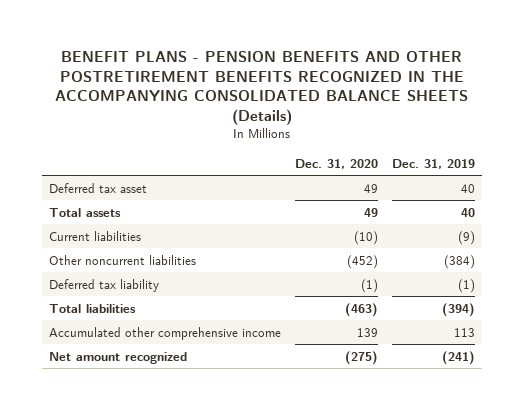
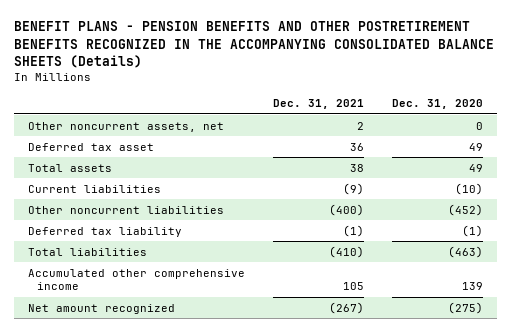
[391,158,475,169] Dec. 31, 2019 -> none
none -> [273,99,365,110] Dec. 31, 2021
none -> [28,121,225,132] Other noncurrent assets, net

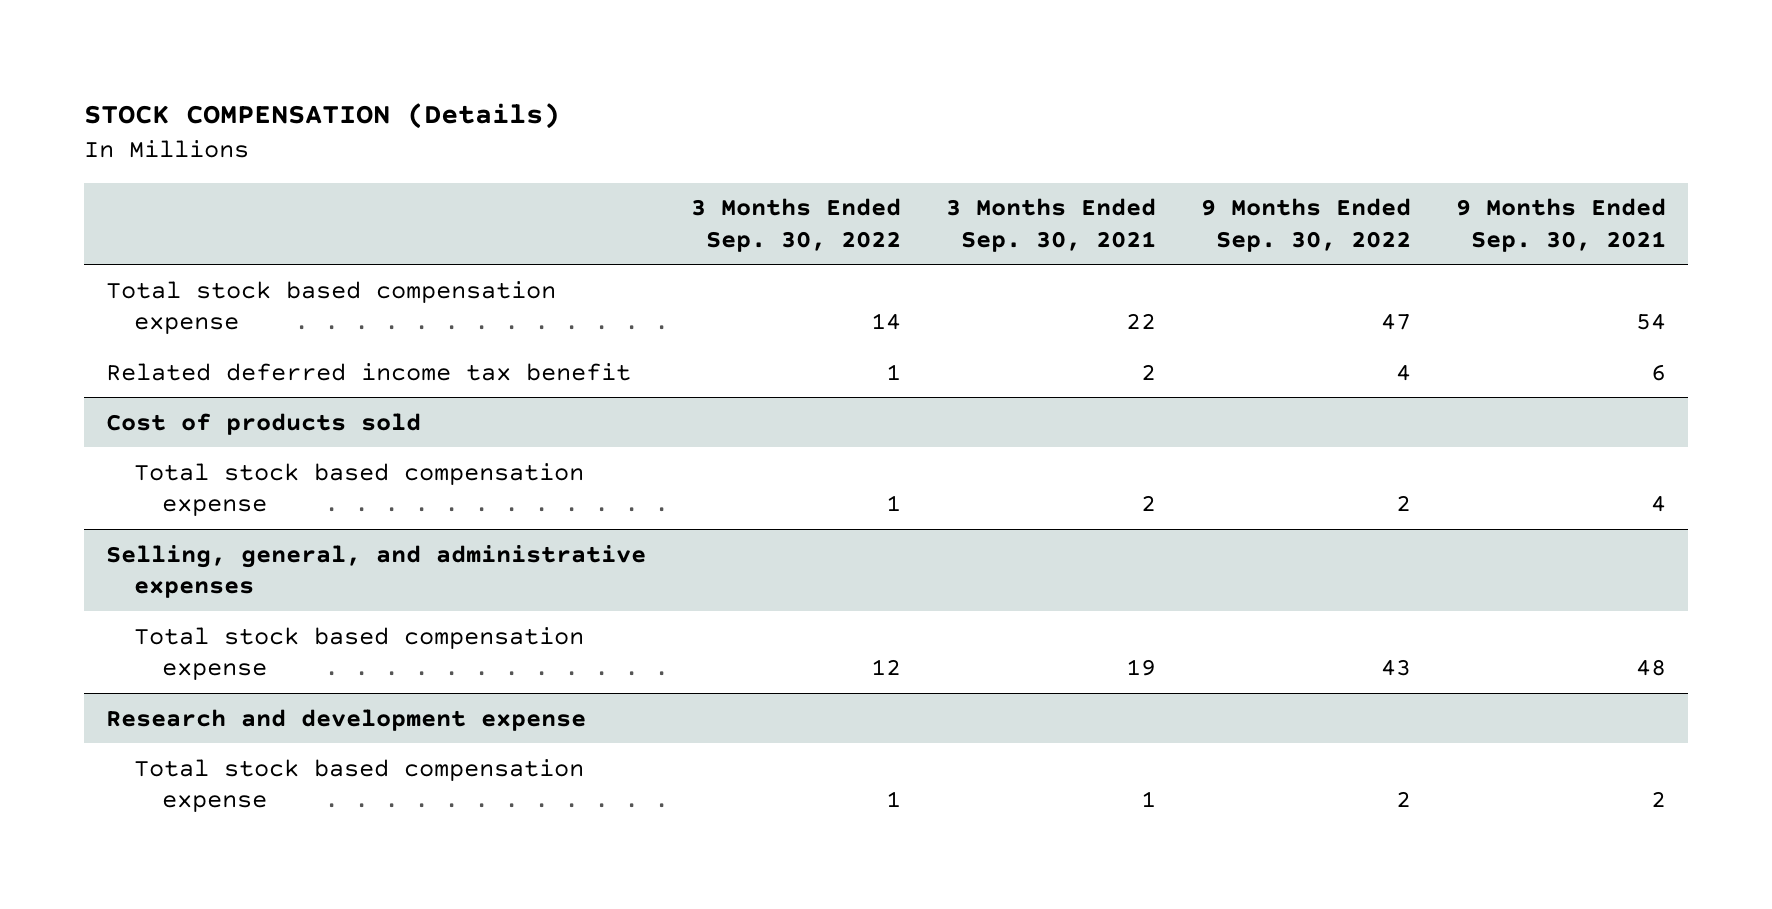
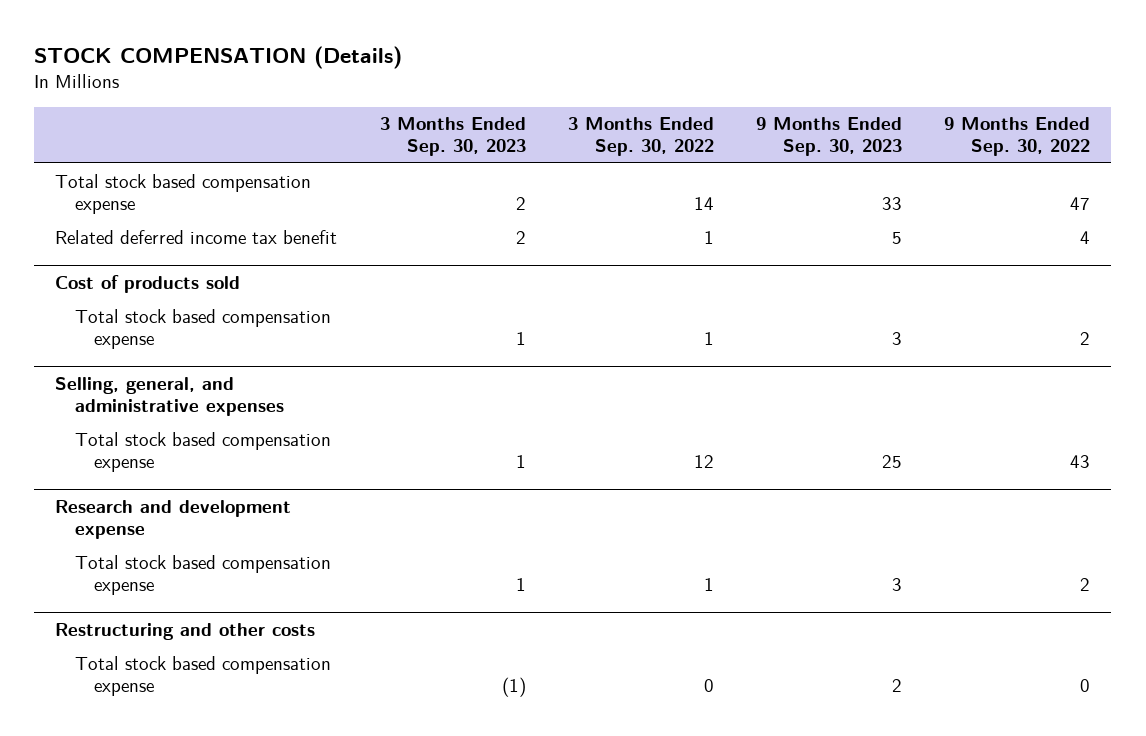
[945,198,1156,252] 3 Months Ended Sep. 30, 2021 -> none
[1455,198,1666,252] 9 Months Ended Sep. 30, 2021 -> none
none -> [379,117,526,157] 3 Months Ended Sep. 30, 2023
none -> [756,117,903,157] 9 Months Ended Sep. 30, 2023
none -> [55,622,316,640] Restructuring and other costs
none -> [74,655,331,696] Total stock based compensation expense

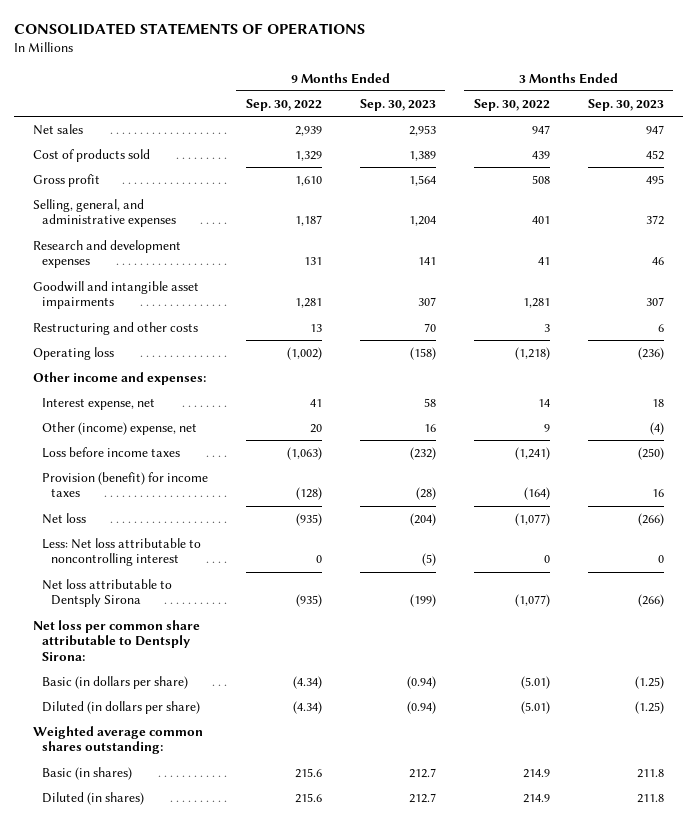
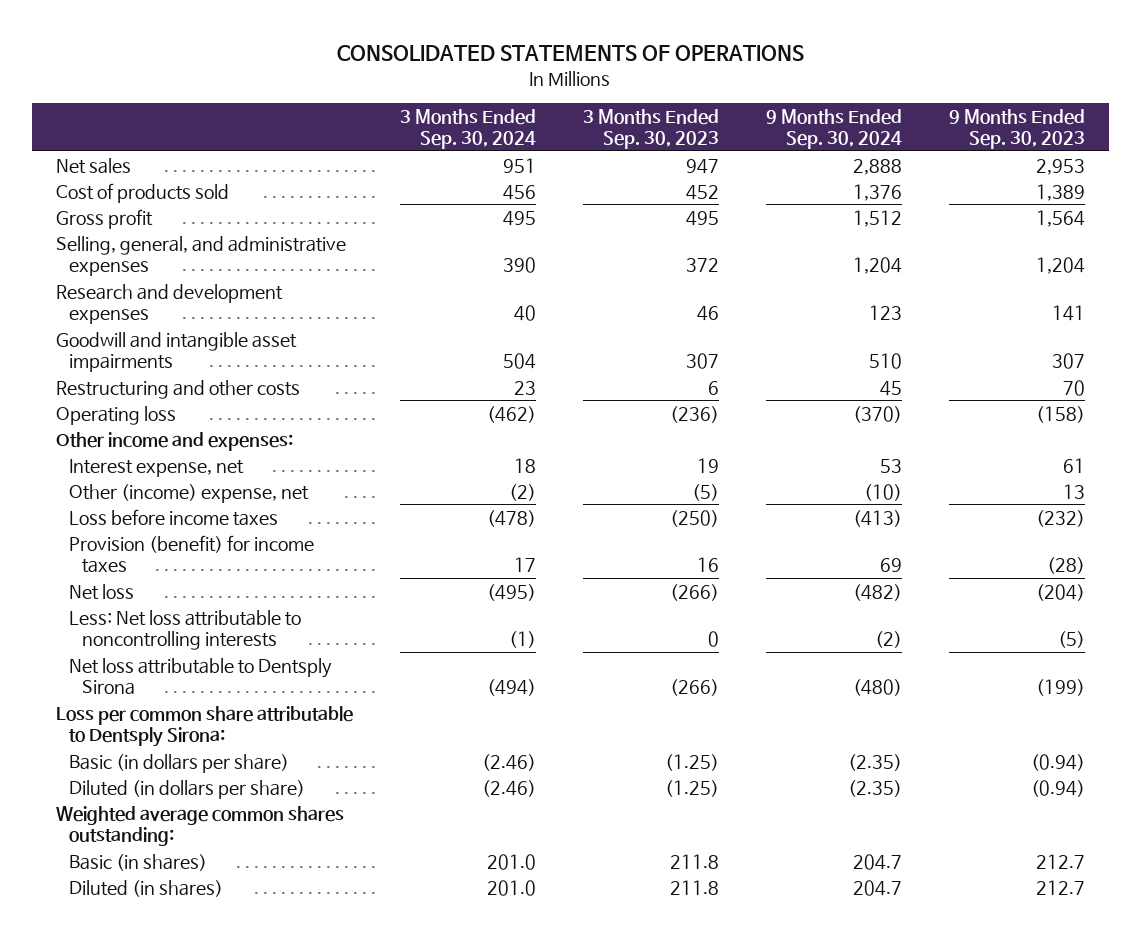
[245,98,322,111] Sep. 30, 2022 -> none
[473,98,550,111] Sep. 30, 2022 -> none
none -> [399,108,536,149] 3 Months Ended Sep. 30, 2024
none -> [765,108,902,149] 9 Months Ended Sep. 30, 2024
[423,397,436,407] 58 -> [1063,457,1086,473] 61
[651,398,664,407] 18 -> [696,457,719,473] 19
[423,423,436,432] 16 -> [1063,483,1086,499] 13
[649,421,664,435] (4) -> [691,483,719,501] (5)
[41,537,201,567] Less: Net loss attributable to noncontrolling interest -> [69,609,302,651] Less: Net loss attributable to noncontrolling interests
[32,619,200,661] Net loss per common share attributable to Dentsply Sirona: -> [55,705,353,748] Loss per common share attributable to Dentsply Sirona:

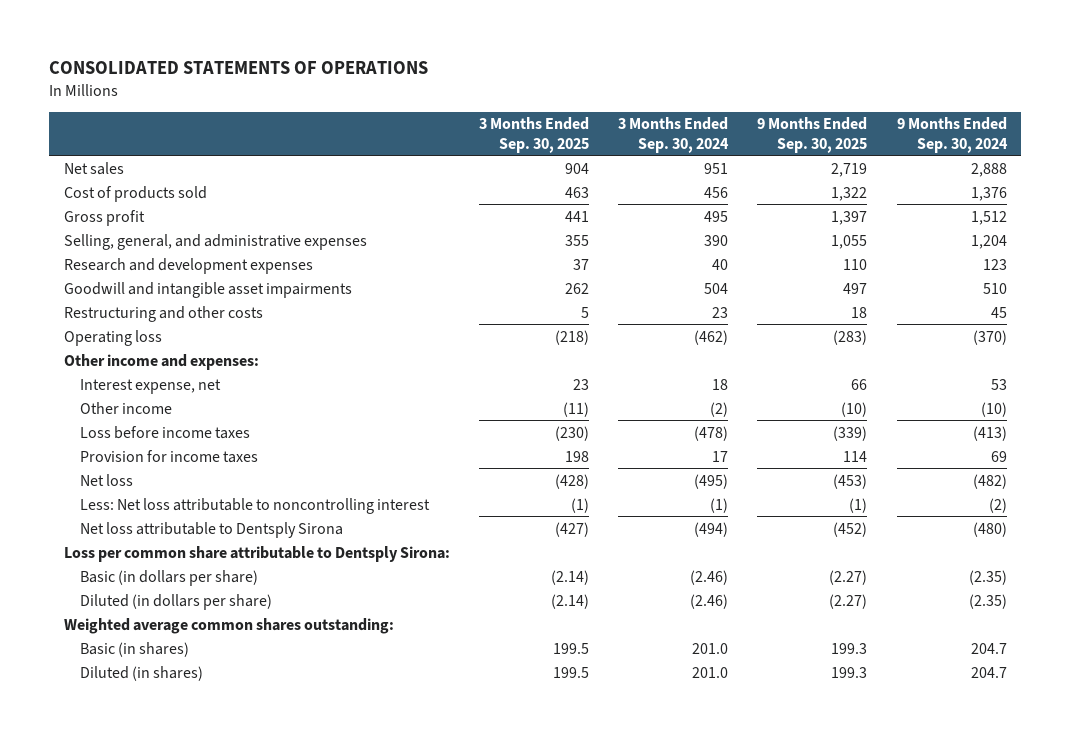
[582,108,719,149] 3 Months Ended Sep. 30, 2023 -> none
[949,108,1086,149] 9 Months Ended Sep. 30, 2023 -> none
none -> [478,117,589,153] 3 Months Ended Sep. 30, 2025
none -> [757,117,868,153] 9 Months Ended Sep. 30, 2025
[69,483,310,503] Other (income) expense, net -> [80,401,173,414] Other income
[69,534,315,574] Provision (benefit) for income taxes -> [80,449,259,463] Provision for income taxes
[69,609,302,651] Less: Net loss attributable to noncontrolling interests -> [80,497,431,514] Less: Net loss attributable to noncontrolling interest

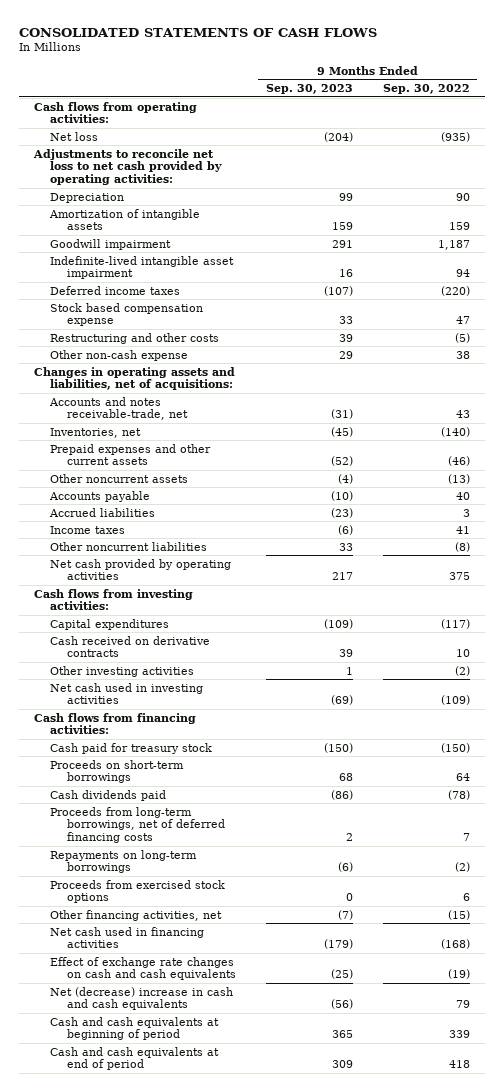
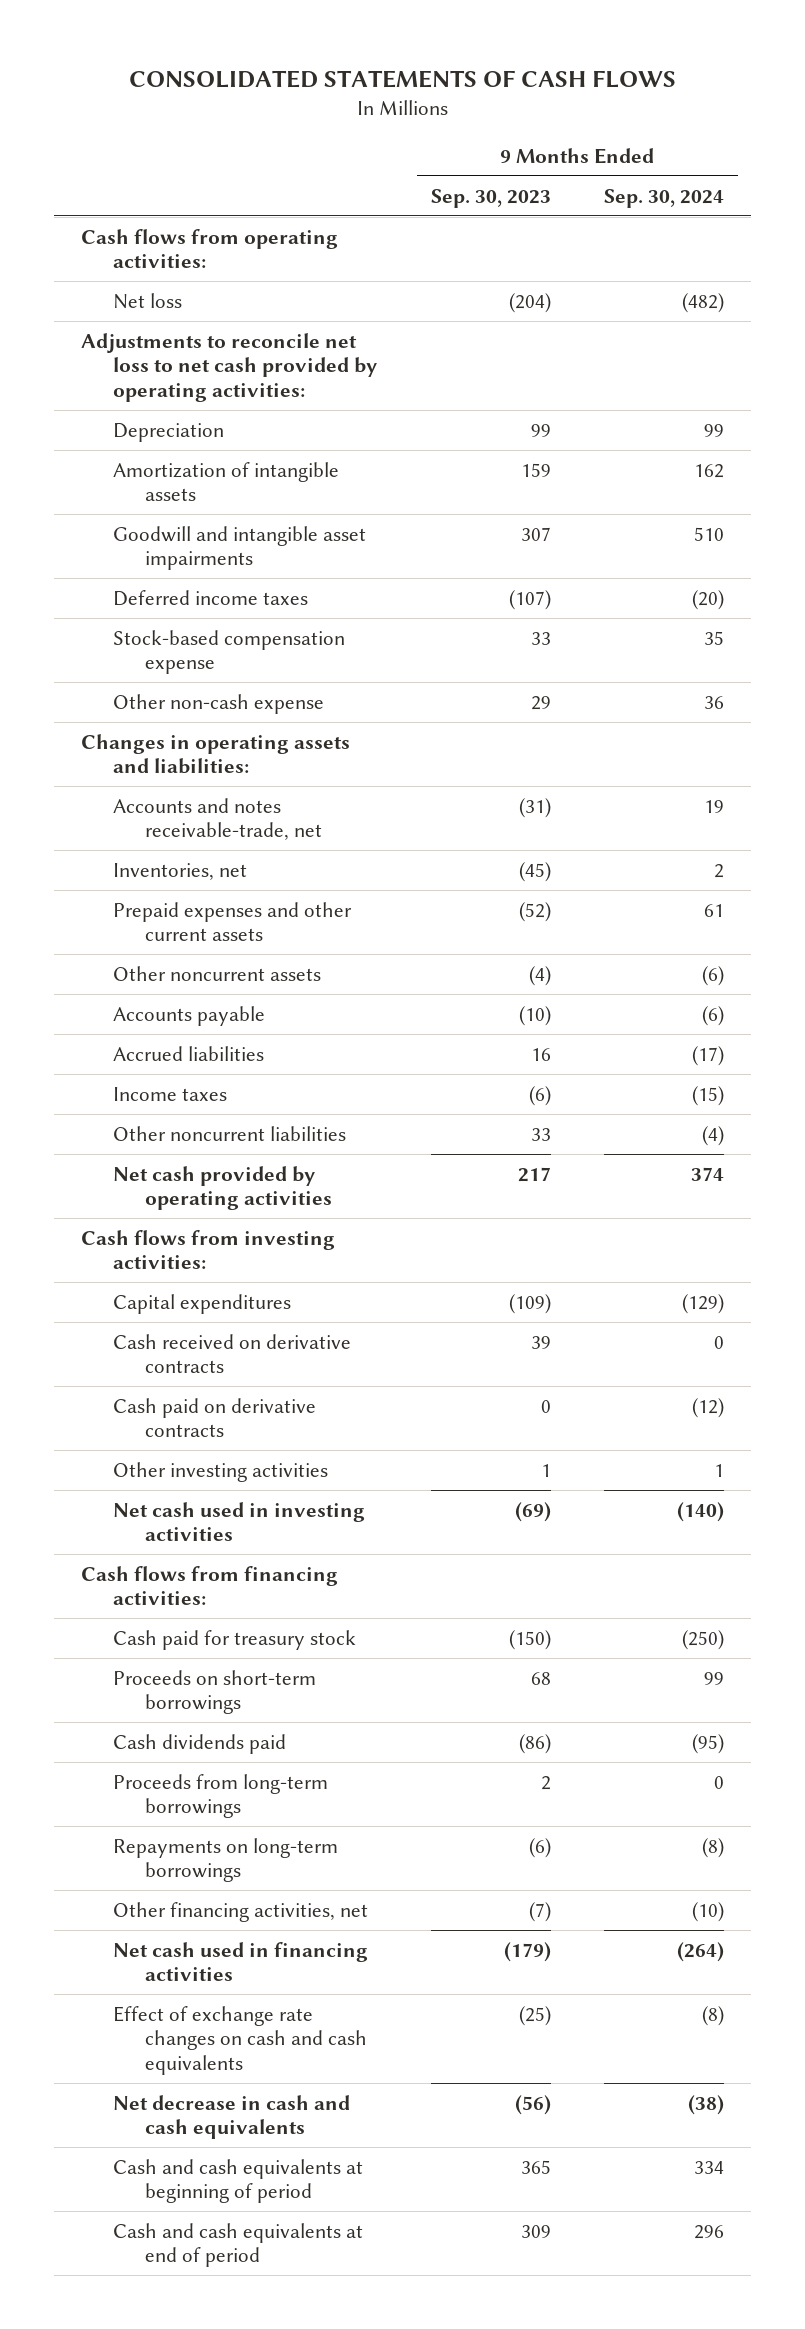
[382,84,470,95] Sep. 30, 2022 -> none
none -> [604,188,725,208] Sep. 30, 2024
[50,238,172,250] Goodwill impairment -> none
[50,255,235,280] Indefinite-lived intangible asset impairment -> none
none -> [112,525,366,571] Goodwill and intangible asset impairments
[50,332,220,344] Restructuring and other costs -> none
[50,302,204,327] Stock based compensation expense -> [112,629,345,675] Stock-based compensation expense
[34,366,236,391] Changes in operating assets and liabilities, net of acquisitions: -> [80,733,350,775] Changes in operating assets and liabilities:
[330,507,353,518] (23) -> [530,1047,551,1061] 16
none -> [112,1397,316,1438] Cash paid on derivative contracts
[50,806,225,844] Proceeds from long-term borrowings, net of deferred financing costs -> [112,1773,328,1819] Proceeds from long-term borrowings
[50,879,226,904] Proceeds from exercised stock options -> none
[50,986,234,1011] Net (decrease) increase in cash and cash equivalents -> [112,2094,350,2140] Net decrease in cash and cash equivalents

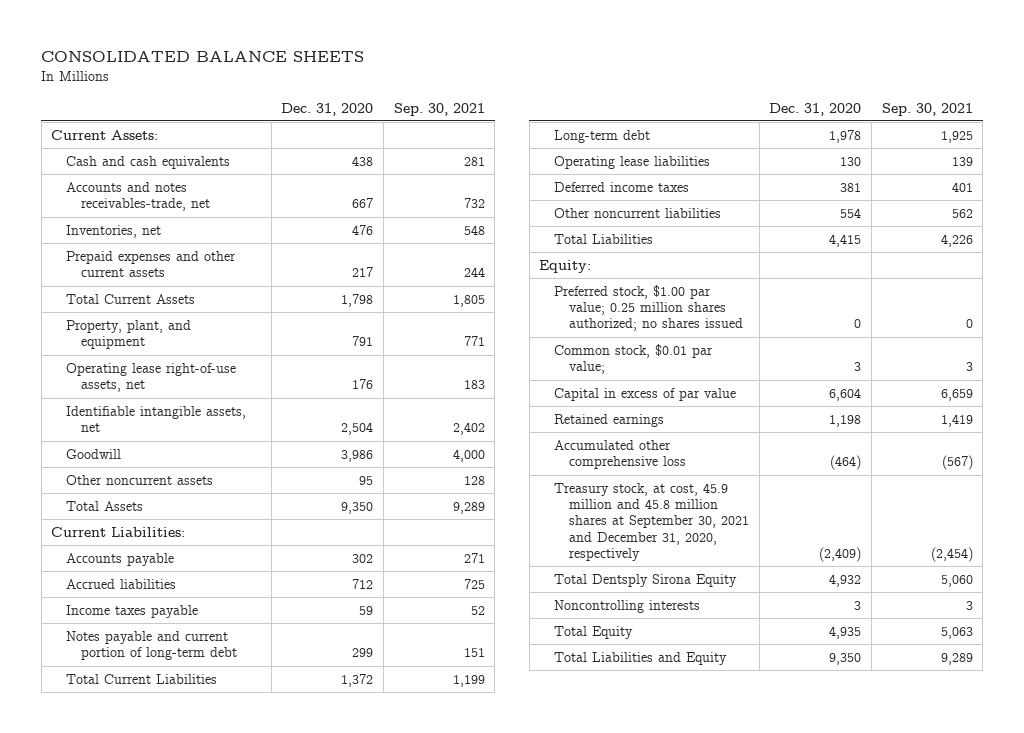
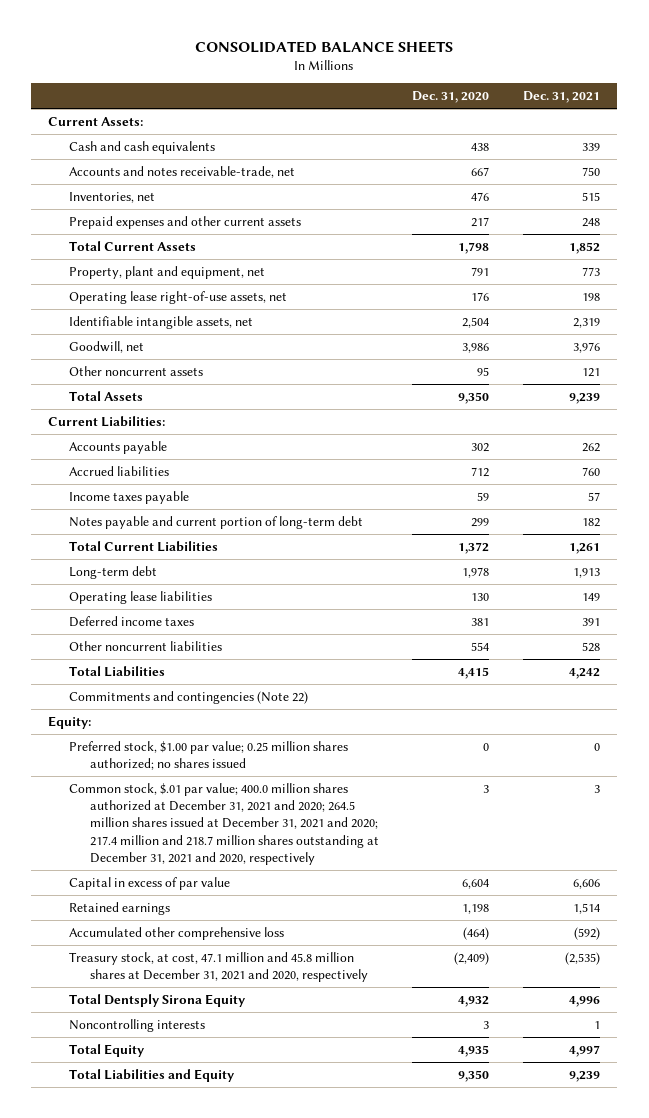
[393,102,485,116] Sep. 30, 2021 -> none
none -> [523,91,601,104] Dec. 31, 2021
[66,181,211,212] Accounts and notes receivables-trade, net -> [68,165,295,178] Accounts and notes receivable-trade, net
[66,319,192,350] Property, plant, and equipment -> [68,265,265,279] Property, plant and equipment, net
[66,448,122,459] Goodwill -> [68,340,144,353] Goodwill, net
none -> [68,690,308,704] Commitments and contingencies (Note 22)
[554,343,714,375] Common stock, $0.01 par value; -> [68,782,379,865] Common stock, $.01 par value; 400.0 million shares authorized at December 31, 2021 and 2020; 264.5 million shares issued at December 31, 2021 and 2020; 217.4 million and 218.7 million shares outstanding at December 31, 2021 and 2020, respectively
[554,482,750,561] Treasury stock, at cost, 45.9 million and 45.8 million shares at September 30, 2021 and December 31, 2020, respectively -> [68,951,368,983] Treasury stock, at cost, 47.1 million and 45.8 million shares at December 31, 2021 and 2020, respectively

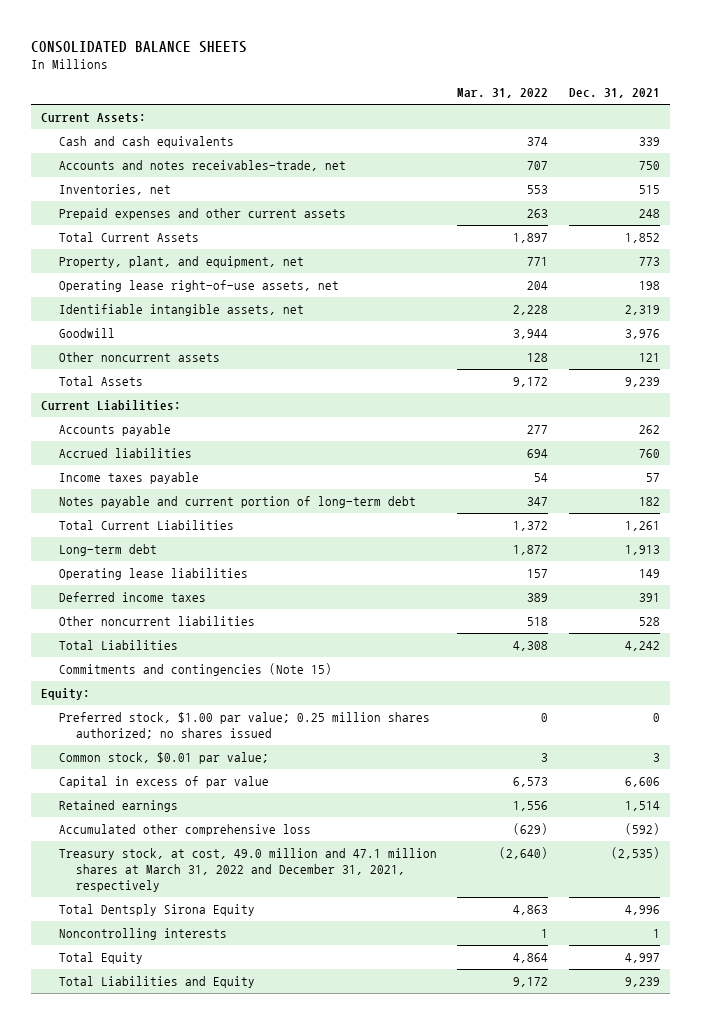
[412,91,490,104] Dec. 31, 2020 -> none
none -> [457,88,549,99] Mar. 31, 2022
[68,165,295,178] Accounts and notes receivable-trade, net -> [58,159,346,171] Accounts and notes receivables-trade, net
[68,265,265,279] Property, plant and equipment, net -> [58,255,304,268] Property, plant, and equipment, net
[68,340,144,353] Goodwill, net -> [58,327,115,338] Goodwill
[68,690,308,704] Commitments and contingencies (Note 22) -> [58,662,332,676] Commitments and contingencies (Note 15)
[68,782,379,865] Common stock, $.01 par value; 400.0 million shares authorized at December 31, 2021 and 2020; 264.5 million shares issued at December 31, 2021 and 2020; 217.4 million and 218.7 million shares outstanding at December 31, 2021 and 2020, respectively -> [58,751,269,764] Common stock, $0.01 par value;
[68,951,368,983] Treasury stock, at cost, 47.1 million and 45.8 million shares at December 31, 2021 and 2020, respectively -> [58,847,437,893] Treasury stock, at cost, 49.0 million and 47.1 million shares at March 31, 2022 and December 31, 2021, respectively

